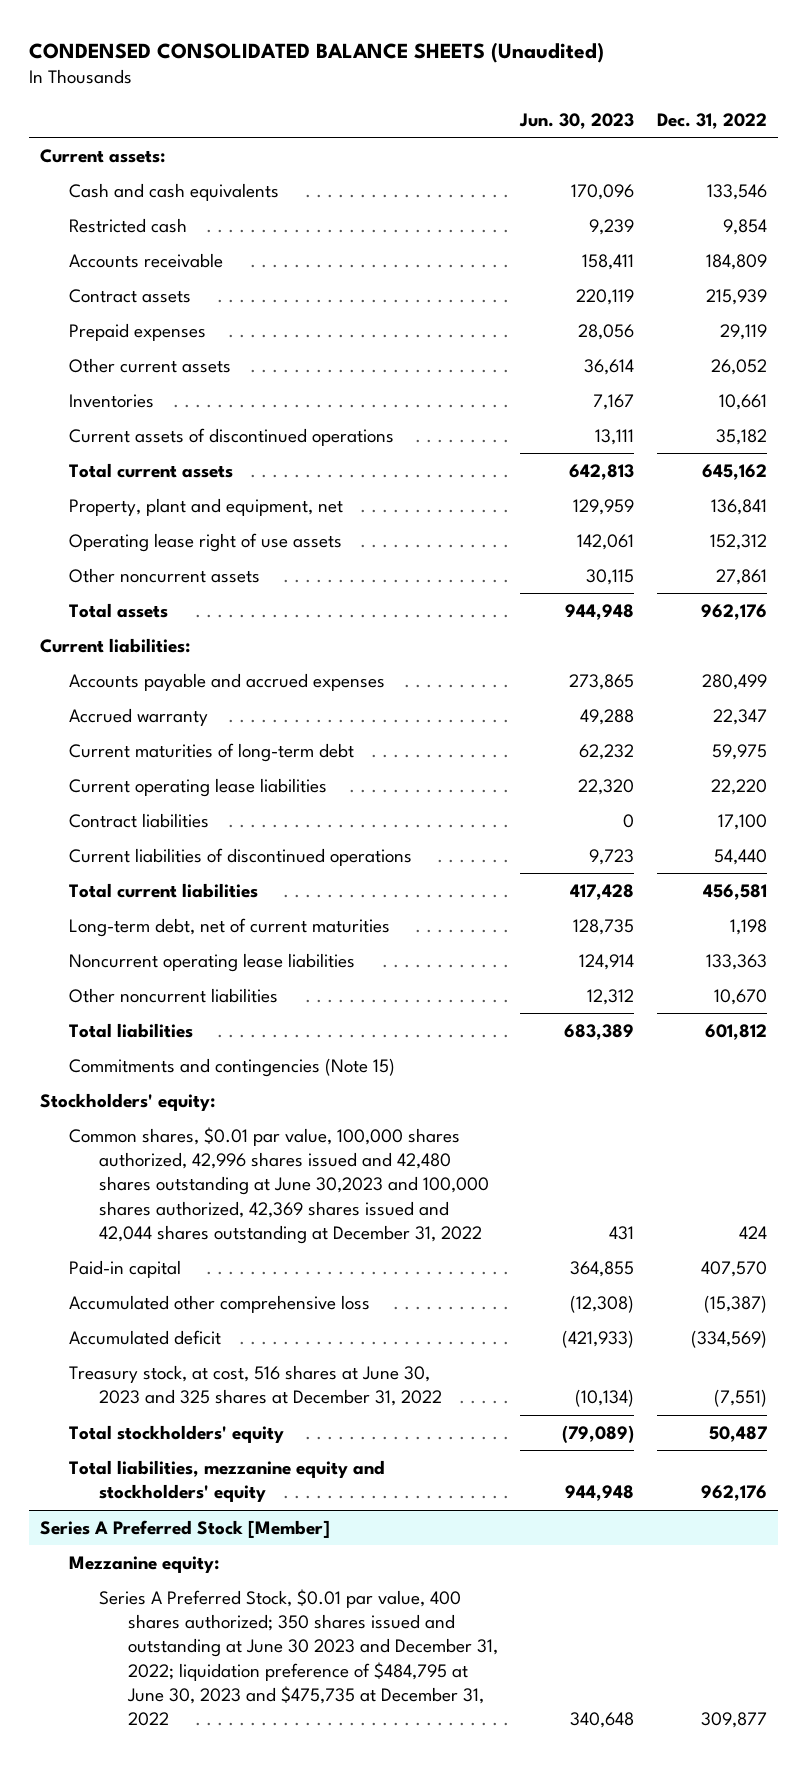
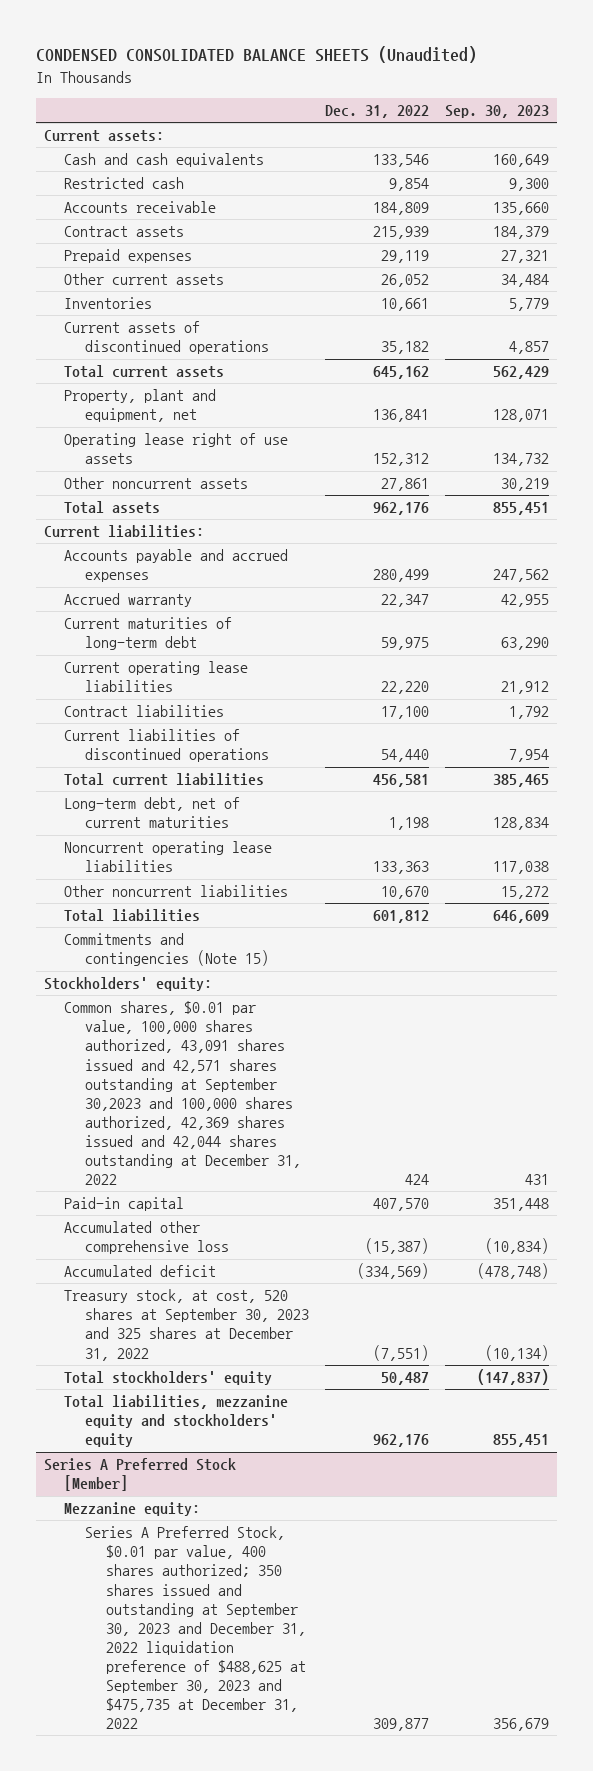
[519,112,635,129] Jun. 30, 2023 -> none
none -> [445,104,550,118] Sep. 30, 2023
[69,1126,489,1244] Common shares, $0.01 par value, 100,000 shares authorized, 42,996 shares issued and 42,480 shares outstanding at June 30,2023 and 100,000 shares authorized, 42,369 shares issued and 42,044 shares outstanding at December 31, 2022 -> [64,1001,302,1185] Common shares, $0.01 par value, 100,000 shares authorized, 43,091 shares issued and 42,571 shares outstanding at September 30,2023 and 100,000 shares authorized, 42,369 shares issued and 42,044 shares outstanding at December 31, 2022
[69,1364,442,1407] Treasury stock, at cost, 516 shares at June 30, 2023 and 325 shares at December 31, 2022 -> [64,1289,310,1361] Treasury stock, at cost, 520 shares at September 30, 2023 and 325 shares at December 31, 2022
[98,1588,498,1727] Series A Preferred Stock, $0.01 par value, 400 shares authorized; 350 shares issued and outstanding at June 30 2023 and December 31, 2022; liquidation preference of $484,795 at June 30, 2023 and $475,735 at December 31, 2022 -> [85,1526,306,1729] Series A Preferred Stock, $0.01 par value, 400 shares authorized; 350 shares issued and outstanding at September 30, 2023 and December 31, 2022 liquidation preference of $488,625 at September 30, 2023 and $475,735 at December 31, 2022

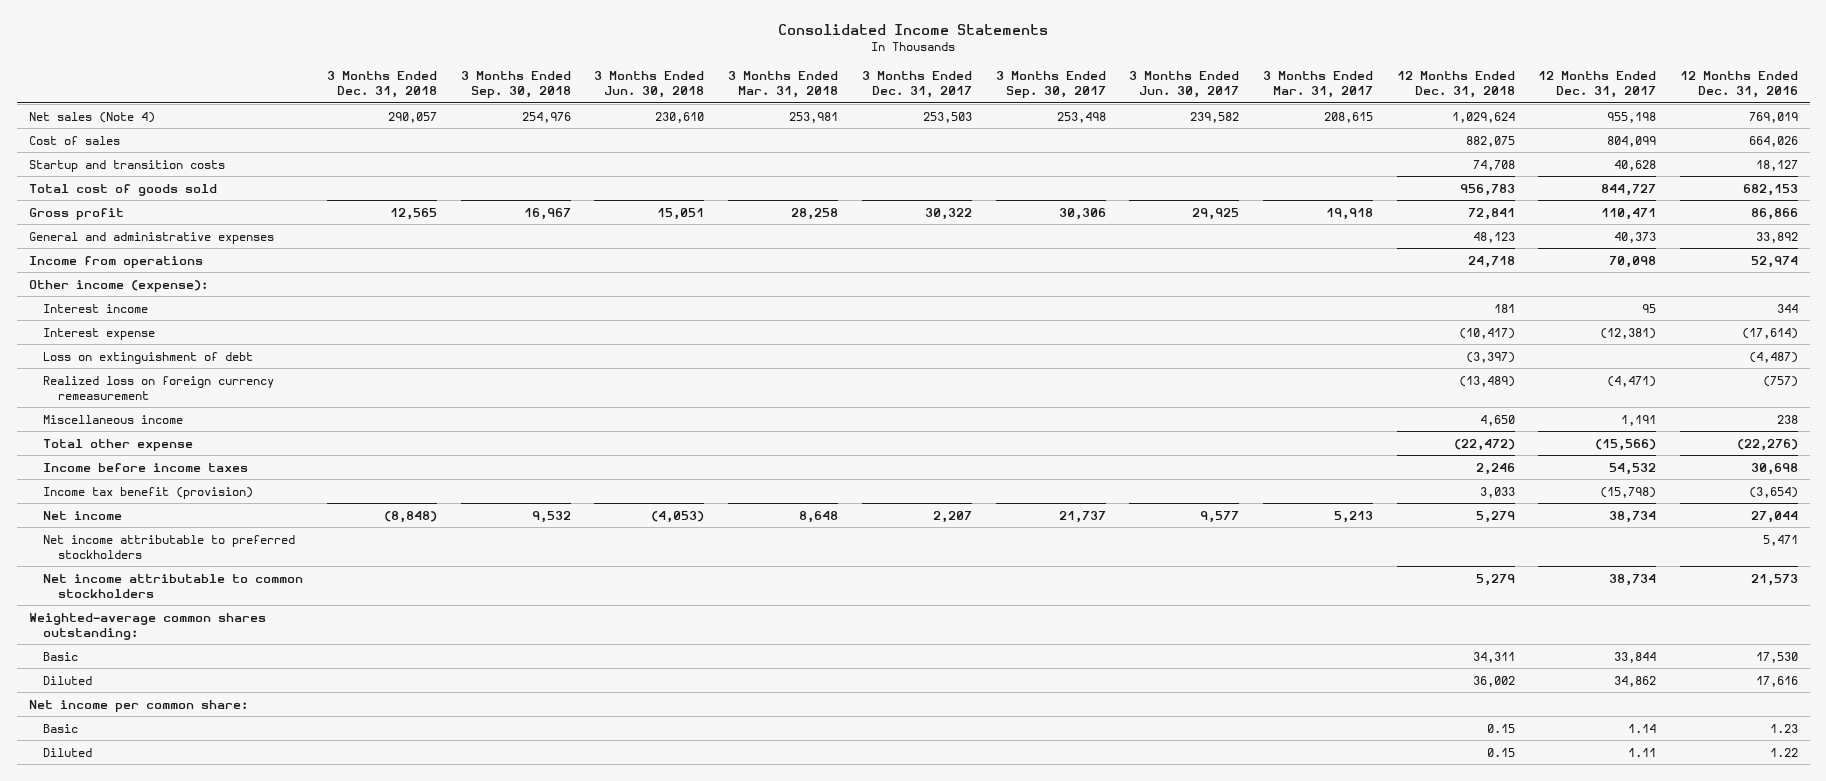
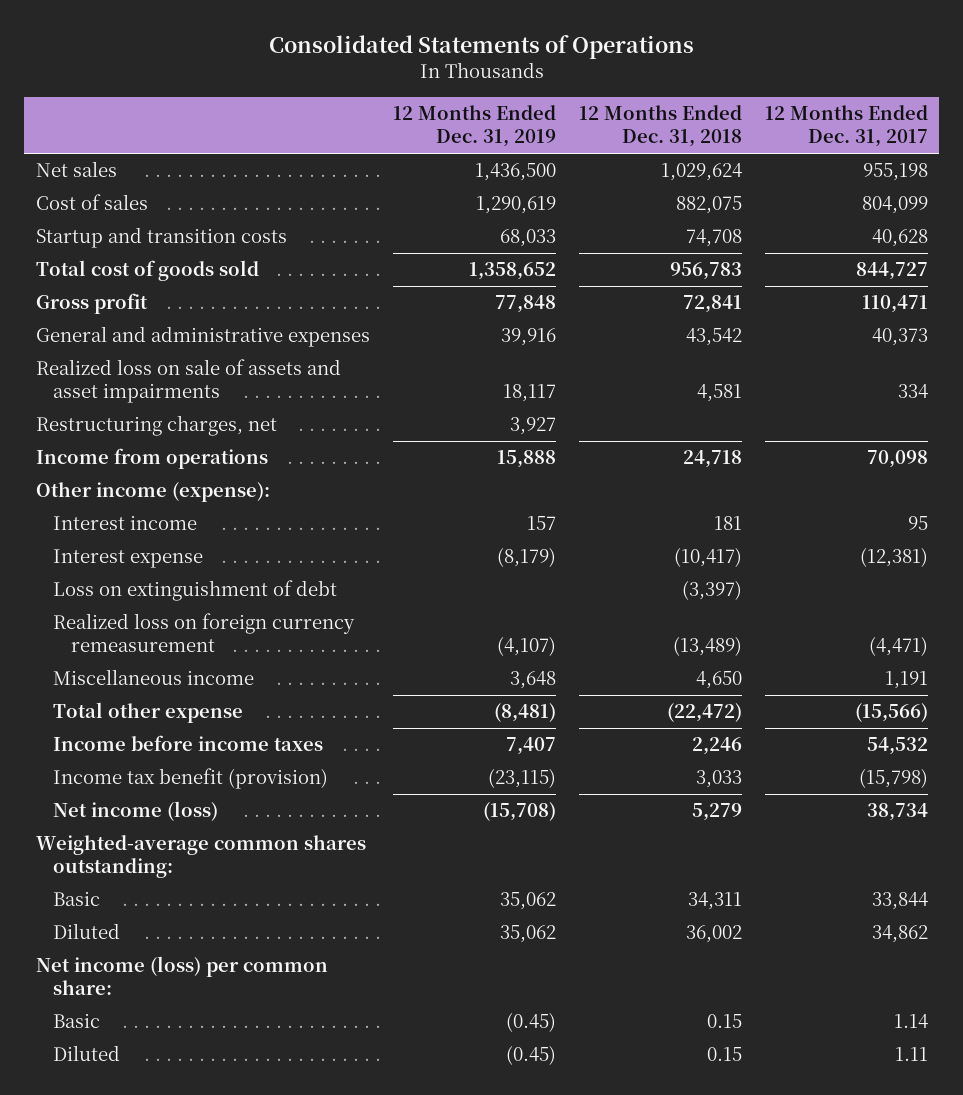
[778,24,1049,36] Consolidated Income Statements -> [268,35,694,60] Consolidated Statements of Operations
[327,71,438,99] 3 Months Ended Dec. 31, 2018 -> none
[460,71,571,99] 3 Months Ended Sep. 30, 2018 -> none
[594,71,705,99] 3 Months Ended Jun. 30, 2018 -> none
[728,71,839,99] 3 Months Ended Mar. 31, 2018 -> none
[861,71,972,99] 3 Months Ended Dec. 31, 2017 -> none
[995,71,1106,99] 3 Months Ended Sep. 30, 2017 -> none
[1129,71,1240,99] 3 Months Ended Jun. 30, 2017 -> none
[1262,71,1373,99] 3 Months Ended Mar. 31, 2017 -> none
[1679,71,1798,99] 12 Months Ended Dec. 31, 2016 -> none
none -> [392,105,556,148] 12 Months Ended Dec. 31, 2019
[28,111,155,123] Net sales (Note 4) -> [35,161,117,178] Net sales
[1472,231,1515,243] 48,123 -> [685,328,742,347] 43,542
none -> [35,359,341,404] Realized loss on sale of assets and asset impairments
none -> [35,415,277,437] Restructuring charges, net
[43,534,296,559] Net income attributable to preferred stockholders -> none
[43,573,304,598] Net income attributable to common stockholders -> none
[43,510,123,520] Net income -> [53,801,219,822] Net income (loss)
[28,699,248,712] Net income per common share: -> [35,956,328,996] Net income (loss) per common share:

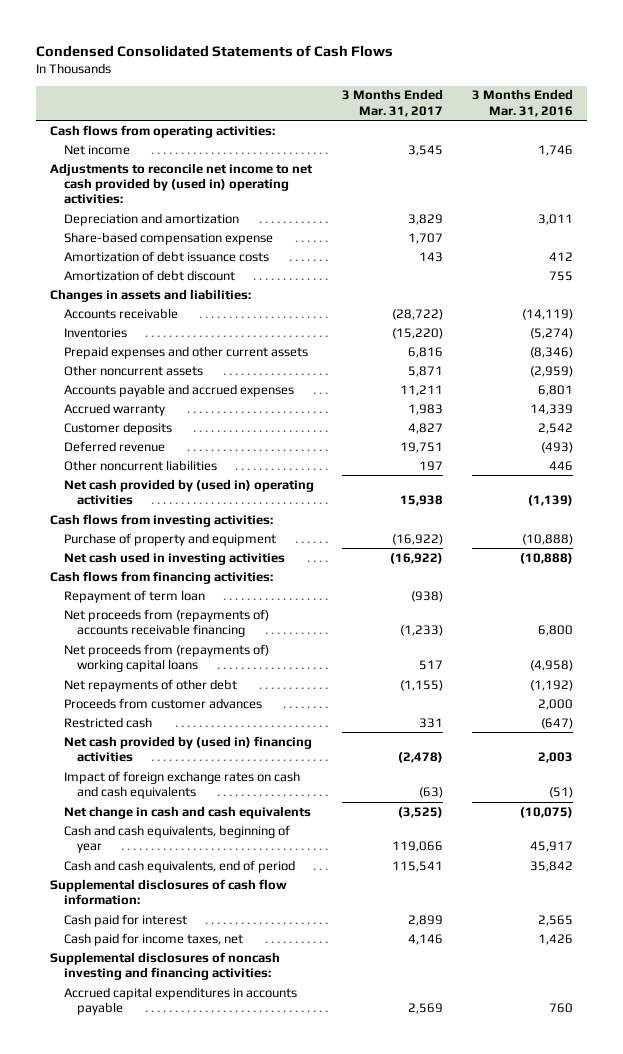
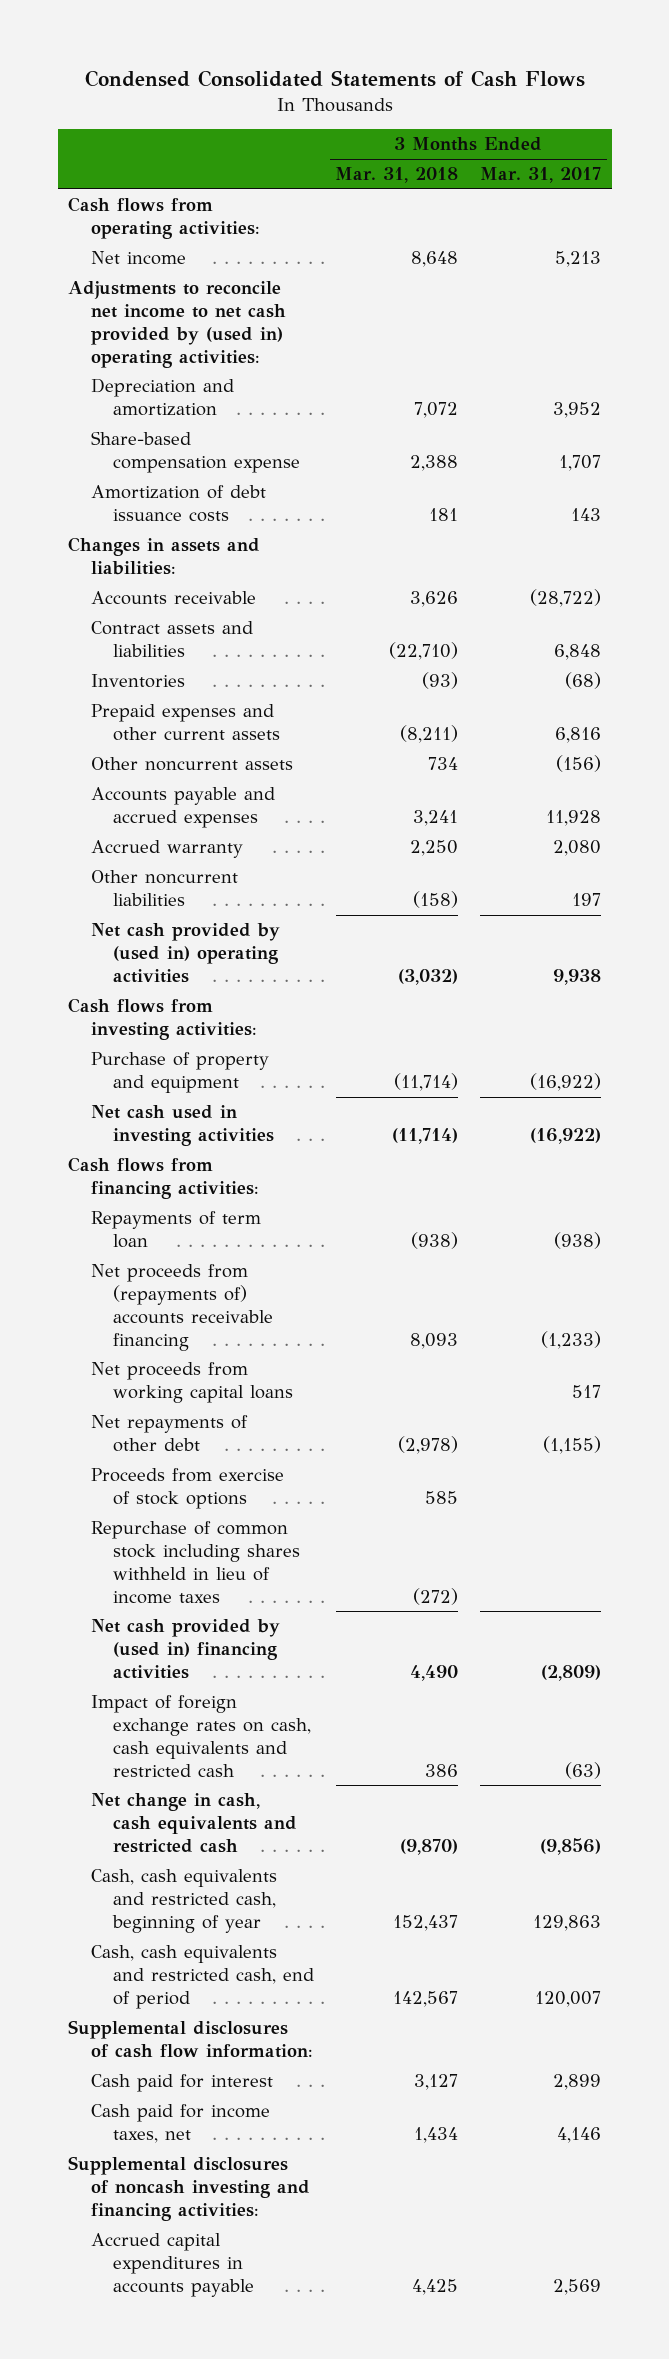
[471,89,573,117] 3 Months Ended Mar. 31, 2016 -> none
none -> [335,167,459,184] Mar. 31, 2018
[408,144,444,156] 3,545 -> [555,251,602,268] 5,213
[408,213,444,225] 3,829 -> [553,402,602,419] 3,952
[63,269,235,281] Amortization of debt discount -> none
none -> [90,621,253,658] Contract assets and liabilities
[392,327,444,339] (15,220) -> [565,672,602,690] (68)
[63,421,172,435] Customer deposits -> none
[63,440,165,452] Deferred revenue -> none
[408,365,444,377] 5,871 -> [556,755,602,773] (156)
[400,384,444,396] 11,211 -> [546,810,602,827] 11,928
[408,403,444,415] 1,983 -> [553,840,602,857] 2,080
[400,495,444,507] 15,938 -> [553,968,602,985] 9,938
[63,589,205,603] Repayment of term loan -> [90,1211,261,1249] Repayments of term loan
[63,643,269,673] Net proceeds from (repayments of) working capital loans -> [90,1362,293,1404] Net proceeds from working capital loans
[63,697,262,709] Proceeds from customer advances -> none
[63,716,152,728] Restricted cash -> none
none -> [90,1468,284,1510] Proceeds from exercise of stock options
none -> [90,1521,300,1604] Repurchase of common stock including shares withheld in lieu of income taxes
[398,752,444,764] (2,478) -> [541,1664,602,1681] (2,809)
[63,770,300,800] Impact of foreign exchange rates on cash and cash equivalents -> [90,1695,311,1777] Impact of foreign exchange rates on cash, cash equivalents and restricted cash
[63,805,311,819] Net change in cash and cash equivalents -> [90,1793,297,1853] Net change in cash, cash equivalents and restricted cash
[398,806,444,818] (3,525) -> [540,1837,602,1855] (9,856)
[63,824,290,854] Cash and cash equivalents, beginning of year -> [90,1869,277,1933] Cash, cash equivalents and restricted cash, beginning of year
[392,841,444,853] 119,066 -> [533,1914,602,1931] 129,863
[63,859,295,873] Cash and cash equivalents, end of period -> [90,1945,314,2009] Cash, cash equivalents and restricted cash, end of period
[392,860,444,872] 115,541 -> [535,1990,602,2007] 120,007

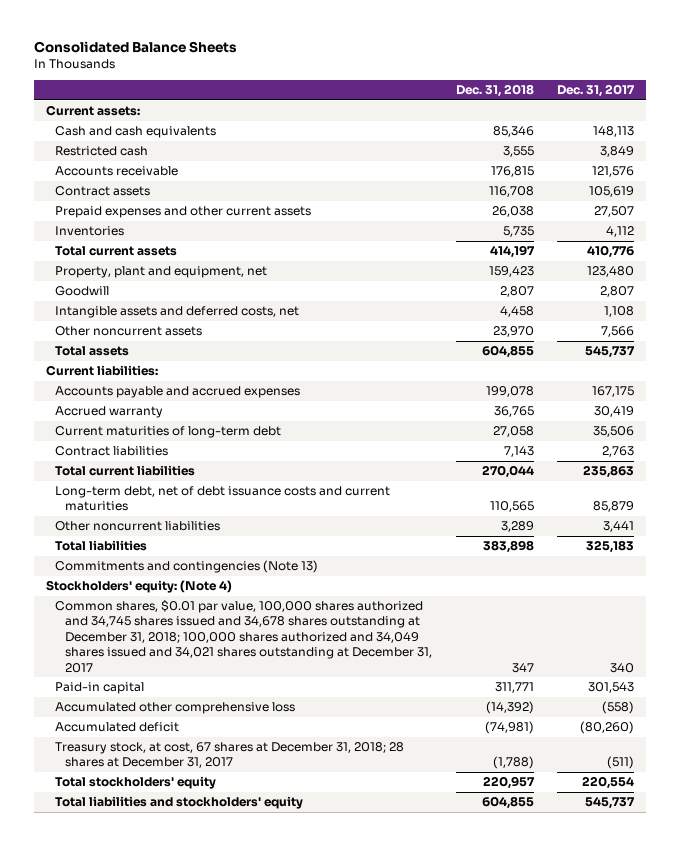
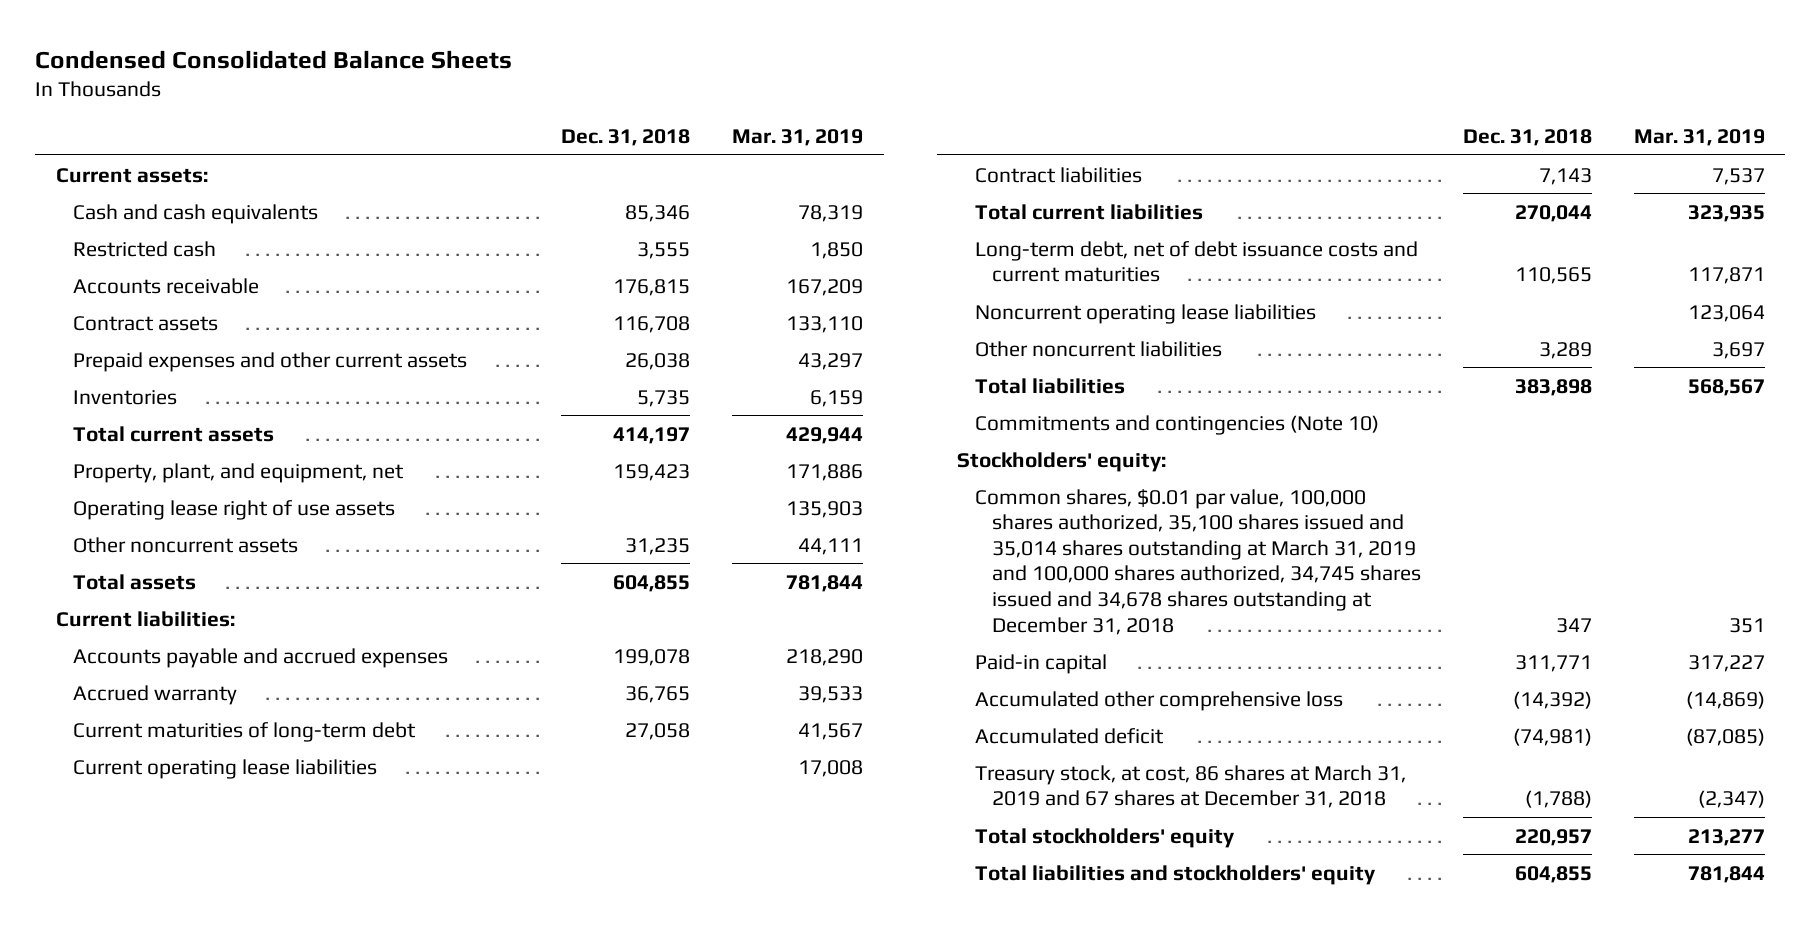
[33,41,237,54] Consolidated Balance Sheets -> [34,49,512,69] Condensed Consolidated Balance Sheets
[557,84,636,98] Dec. 31, 2017 -> none
none -> [731,128,863,146] Mar. 31, 2019
[55,286,110,297] Goodwill -> none
[55,306,300,319] Intangible assets and deferred costs, net -> none
[55,266,268,279] Property, plant and equipment, net -> [73,462,405,483] Property, plant, and equipment, net
none -> [73,499,396,520] Operating lease right of use assets
[492,326,534,338] 23,970 -> [625,537,691,555] 31,235
none -> [73,758,378,779] Current operating lease liabilities
none -> [974,303,1316,324] Noncurrent operating lease liabilities
[55,560,319,574] Commitments and contingencies (Note 13) -> [974,414,1379,435] Commitments and contingencies (Note 10)
[45,580,232,594] Stockholders' equity: (Note 4) -> [957,451,1167,472] Stockholders' equity:
[55,600,433,673] Common shares, $0.01 par value, 100,000 shares authorized and 34,745 shares issued and 34,678 shares outstanding at December 31, 2018; 100,000 shares authorized and 34,049 shares issued and 34,021 shares outstanding at December 31, 2017 -> [974,488,1422,635] Common shares, $0.01 par value, 100,000 shares authorized, 35,100 shares issued and 35,014 shares outstanding at March 31, 2019 and 100,000 shares authorized, 34,745 shares issued and 34,678 shares outstanding at December 31, 2018
[55,742,405,769] Treasury stock, at cost, 67 shares at December 31, 2018; 28 shares at December 31, 2017 -> [974,764,1406,809] Treasury stock, at cost, 86 shares at March 31, 2019 and 67 shares at December 31, 2018

